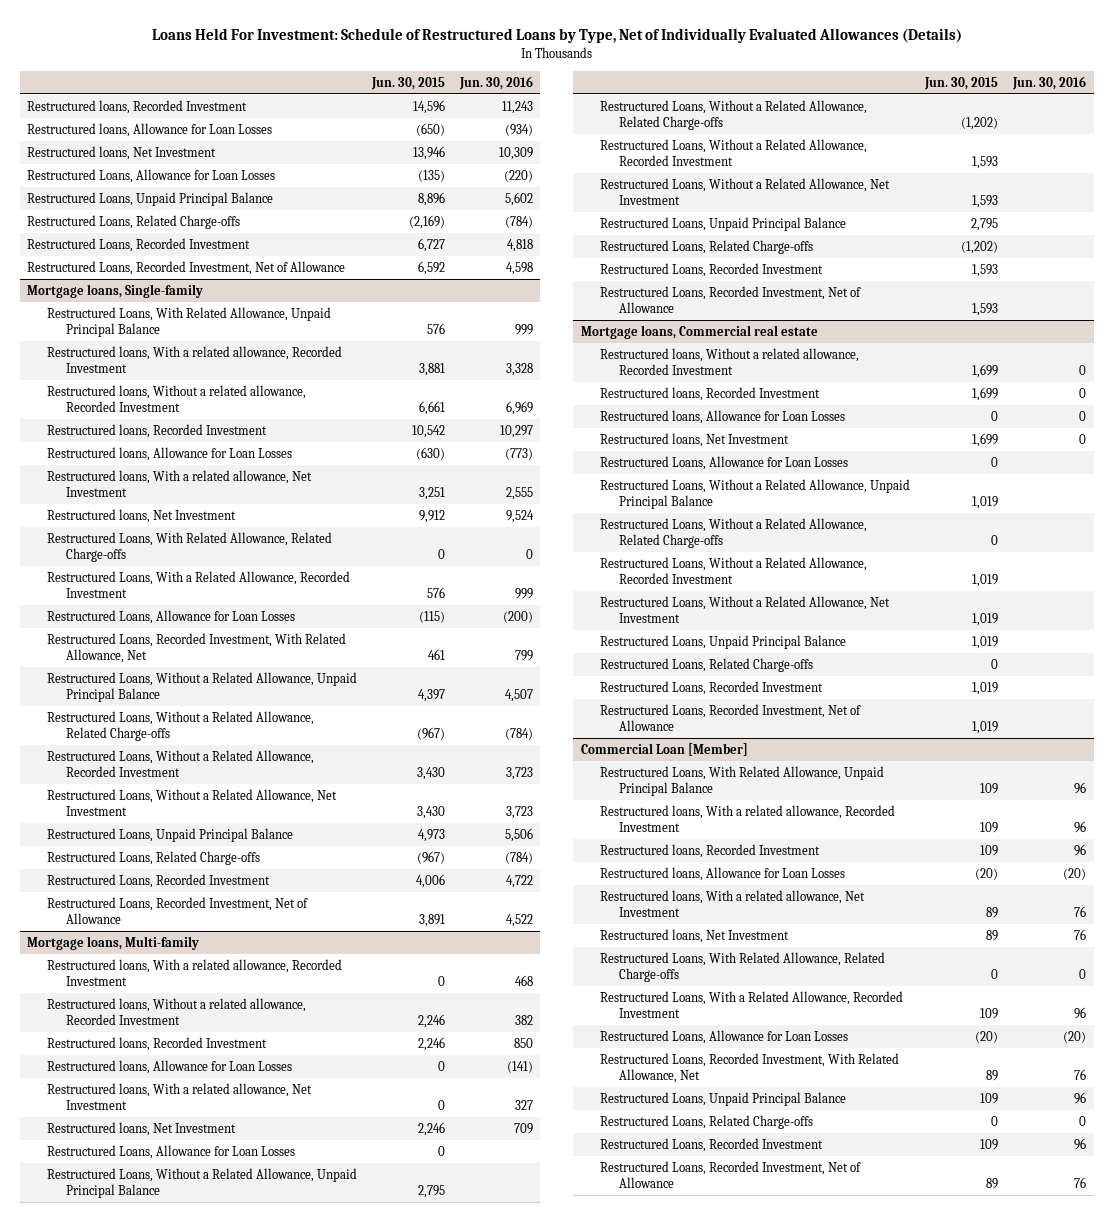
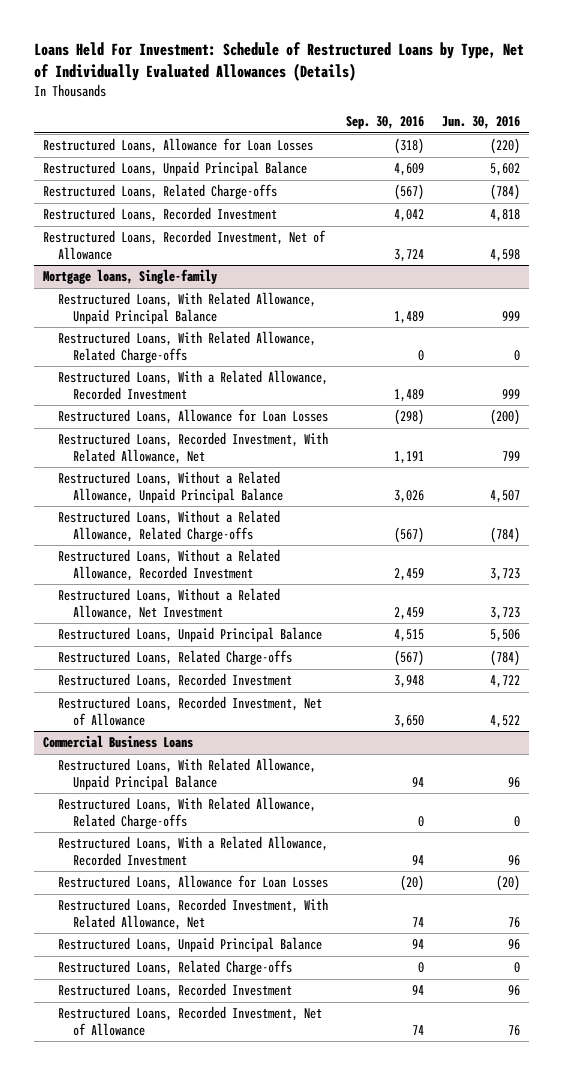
[370,76,445,90] Jun. 30, 2015 -> none
none -> [345,116,424,130] Sep. 30, 2016
[27,99,248,114] Restructured loans, Recorded Investment -> none
[27,122,273,137] Restructured loans, Allowance for Loan Losses -> none
[27,145,217,160] Restructured loans, Net Investment -> none
[46,345,342,373] Restructured loans, With a related allowance, Recorded Investment -> none
[46,384,306,412] Restructured loans, Without a related allowance, Recorded Investment -> none
[46,423,267,438] Restructured loans, Recorded Investment -> none
[46,446,292,461] Restructured loans, Allowance for Loan Losses -> none
[46,469,312,497] Restructured loans, With a related allowance, Net Investment -> none
[46,508,236,523] Restructured loans, Net Investment -> none
[27,935,200,950] Mortgage loans, Multi-family -> none
[46,958,342,986] Restructured loans, With a related allowance, Recorded Investment -> none
[46,997,306,1025] Restructured loans, Without a related allowance, Recorded Investment -> none
[46,1036,267,1051] Restructured loans, Recorded Investment -> none
[46,1059,292,1074] Restructured loans, Allowance for Loan Losses -> none
[46,1082,312,1110] Restructured loans, With a related allowance, Net Investment -> none
[46,1121,236,1136] Restructured loans, Net Investment -> none
[46,1144,295,1159] Restructured Loans, Allowance for Loan Losses -> none
[46,1167,357,1198] Restructured Loans, Without a Related Allowance, Unpaid Principal Balance -> none
[599,99,867,130] Restructured Loans, Without a Related Allowance, Related Charge-offs -> none
[599,138,867,166] Restructured Loans, Without a Related Allowance, Recorded Investment -> none
[599,177,890,205] Restructured Loans, Without a Related Allowance, Net Investment -> none
[599,216,846,231] Restructured Loans, Unpaid Principal Balance -> none
[599,239,813,254] Restructured Loans, Related Charge-offs -> none
[599,262,823,277] Restructured Loans, Recorded Investment -> none
[599,285,861,313] Restructured Loans, Recorded Investment, Net of Allowance -> none
[580,324,818,339] Mortgage loans, Commercial real estate -> none
[599,347,859,375] Restructured loans, Without a related allowance, Recorded Investment -> none
[599,386,820,401] Restructured loans, Recorded Investment -> none
[599,409,845,424] Restructured loans, Allowance for Loan Losses -> none
[599,432,789,447] Restructured loans, Net Investment -> none
[599,455,848,470] Restructured Loans, Allowance for Loan Losses -> none
[599,478,910,509] Restructured Loans, Without a Related Allowance, Unpaid Principal Balance -> none
[599,517,867,548] Restructured Loans, Without a Related Allowance, Related Charge-offs -> none
[599,556,867,584] Restructured Loans, Without a Related Allowance, Recorded Investment -> none
[599,595,890,623] Restructured Loans, Without a Related Allowance, Net Investment -> none
[599,634,846,649] Restructured Loans, Unpaid Principal Balance -> none
[599,657,813,672] Restructured Loans, Related Charge-offs -> none
[599,680,823,695] Restructured Loans, Recorded Investment -> none
[599,703,861,731] Restructured Loans, Recorded Investment, Net of Allowance -> none
[580,742,748,756] Commercial Loan [Member] -> [42,735,193,749] Commercial Business Loans
[599,804,895,832] Restructured loans, With a related allowance, Recorded Investment -> none
[599,843,820,858] Restructured loans, Recorded Investment -> none
[599,866,845,881] Restructured loans, Allowance for Loan Losses -> none
[599,889,865,917] Restructured loans, With a related allowance, Net Investment -> none
[599,928,789,943] Restructured loans, Net Investment -> none

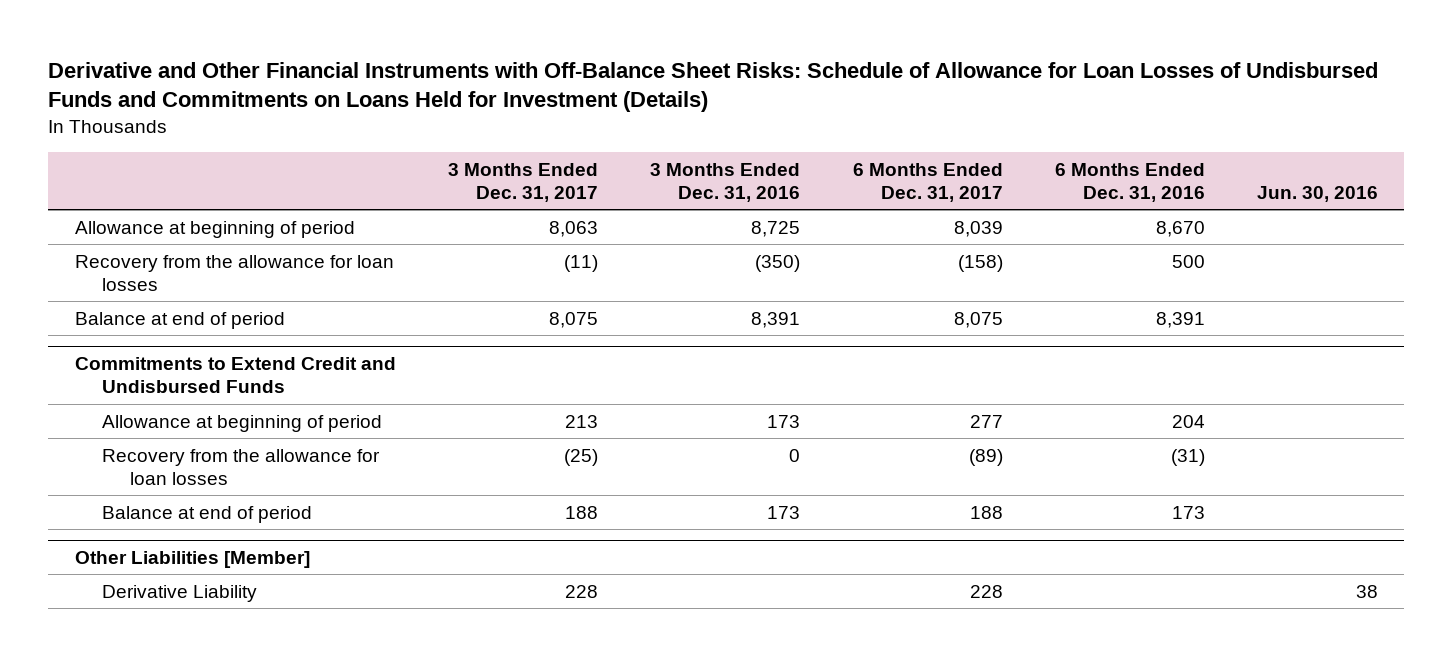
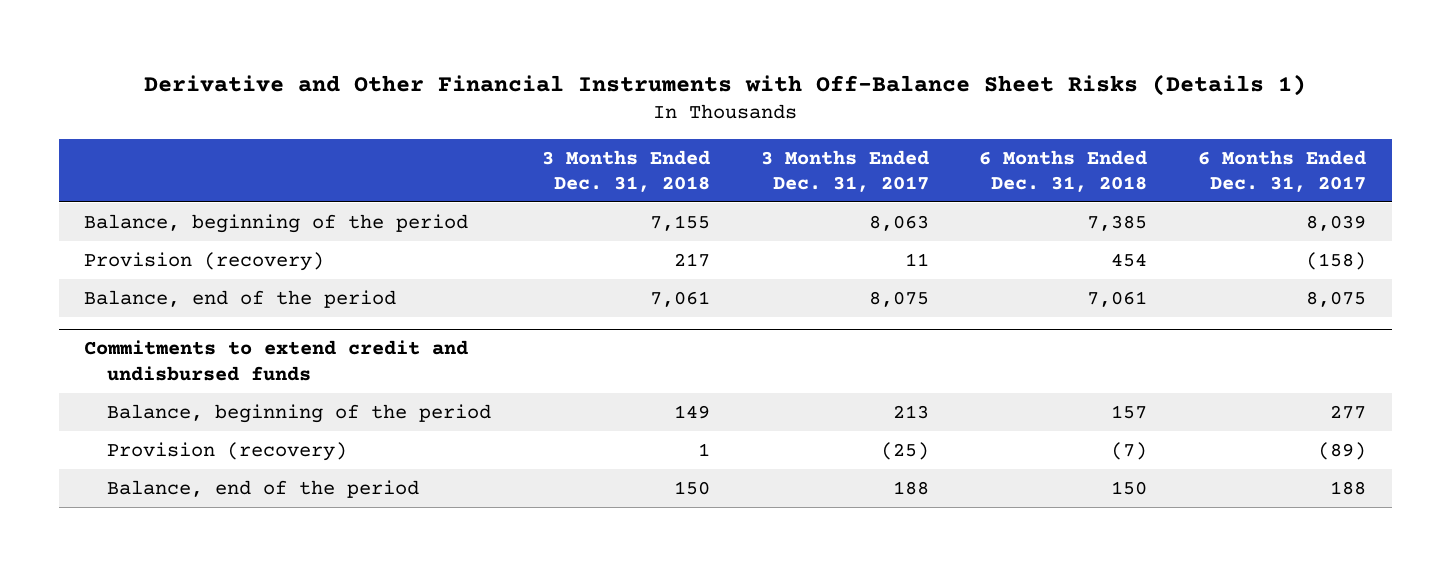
[48,61,1379,113] Derivative and Other Financial Instruments with Off-Balance Sheet Risks: Schedule of Allowance for Loan Losses of Undisbursed Funds and Commitments on Loans Held for Investment (Details) -> [144,73,1307,96] Derivative and Other Financial Instruments with Off-Balance Sheet Risks (Details 1)
[650,162,801,202] 3 Months Ended Dec. 31, 2016 -> none
[1054,162,1205,202] 6 Months Ended Dec. 31, 2016 -> none
[1257,185,1379,202] Jun. 30, 2016 -> none
none -> [541,149,710,192] 3 Months Ended Dec. 31, 2018
none -> [979,149,1148,192] 6 Months Ended Dec. 31, 2018
[74,254,394,291] Recovery from the allowance for loan losses -> none
[74,551,310,569] Other Liabilities [Member] -> none
[102,584,258,602] Derivative Liability -> none
[74,220,355,238] Allowance at beginning of period -> [84,213,469,233] Balance, beginning of the period
none -> [84,251,325,271] Provision (recovery)
[74,311,285,329] Balance at end of period -> [84,289,397,308] Balance, end of the period
[74,357,396,394] Commitments to Extend Credit and Undisbursed Funds -> [84,340,469,381] Commitments to extend credit and undisbursed funds
[102,414,383,432] Allowance at beginning of period -> [107,403,492,423] Balance, beginning of the period
[102,448,381,485] Recovery from the allowance for loan losses -> [107,441,348,461] Provision (recovery)
[102,505,313,523] Balance at end of period -> [107,479,420,498] Balance, end of the period

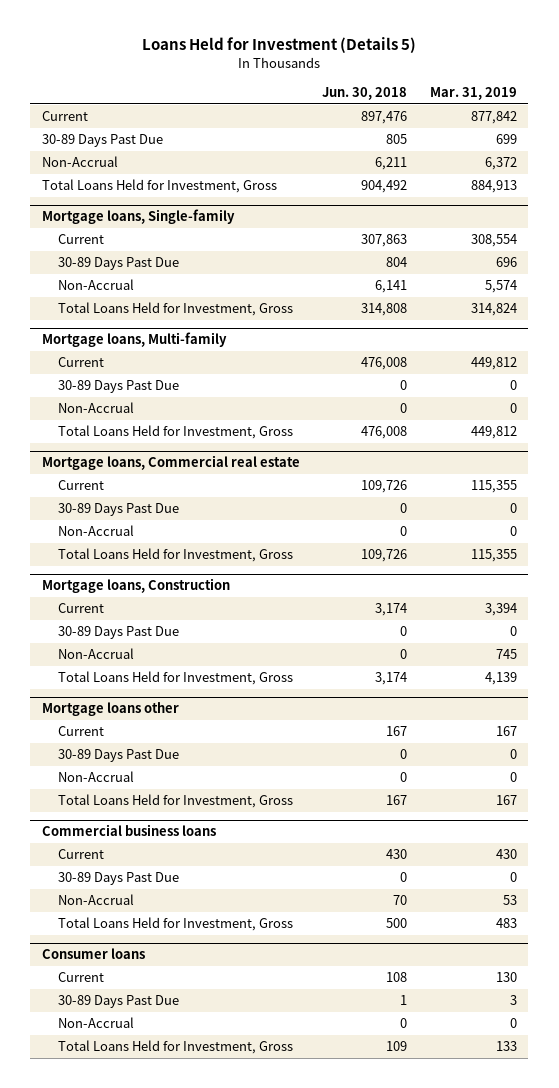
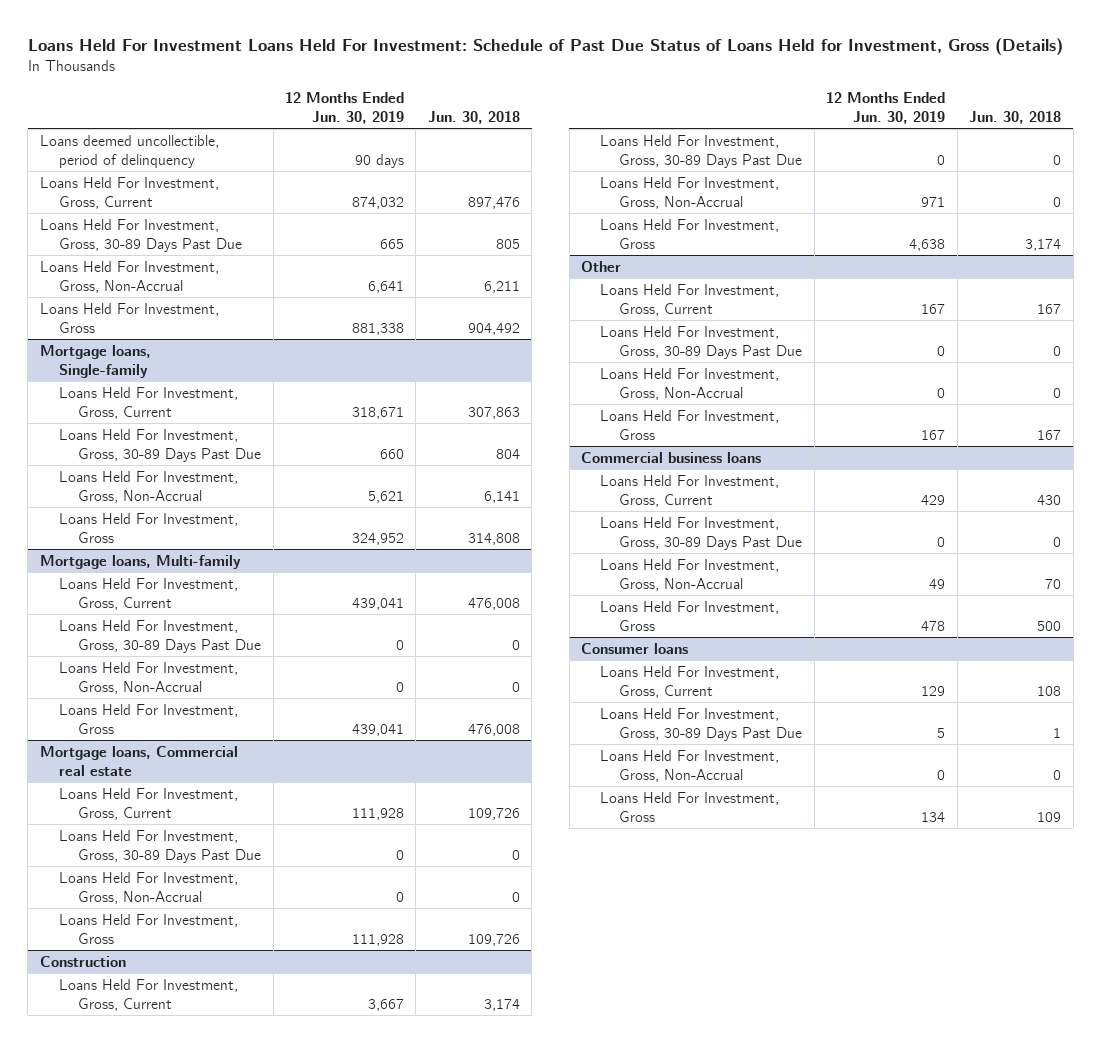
[142,37,417,54] Loans Held for Investment (Details 5) -> [27,38,1063,56] Loans Held For Investment Loans Held For Investment: Schedule of Past Due Status of Loans Held for Investment, Gross (Details)
[429,86,517,100] Mar. 31, 2019 -> none
none -> [285,91,405,124] 12 Months Ended Jun. 30, 2019
none -> [39,134,219,168] Loans deemed uncollectible, period of delinquency
[41,111,88,122] Current -> [39,176,219,209] Loans Held For Investment, Gross, Current
[41,134,163,148] 30-89 Days Past Due -> [39,218,242,252] Loans Held For Investment, Gross, 30-89 Days Past Due
[41,156,118,168] Non-Accrual -> [39,260,219,293] Loans Held For Investment, Gross, Non-Accrual
[41,179,277,194] Total Loans Held for Investment, Gross -> [39,302,219,333] Loans Held For Investment, Gross
[58,234,105,245] Current -> [58,386,238,419] Loans Held For Investment, Gross, Current
[58,257,180,271] 30-89 Days Past Due -> [58,428,262,462] Loans Held For Investment, Gross, 30-89 Days Past Due
[58,279,135,291] Non-Accrual -> [58,470,238,503] Loans Held For Investment, Gross, Non-Accrual
[58,302,294,317] Total Loans Held for Investment, Gross -> [58,512,238,543] Loans Held For Investment, Gross
[58,357,105,368] Current -> [58,577,238,610] Loans Held For Investment, Gross, Current
[58,380,180,394] 30-89 Days Past Due -> [58,619,262,653] Loans Held For Investment, Gross, 30-89 Days Past Due
[58,402,135,414] Non-Accrual -> [58,661,238,694] Loans Held For Investment, Gross, Non-Accrual
[58,425,294,440] Total Loans Held for Investment, Gross -> [58,703,238,734] Loans Held For Investment, Gross
[58,480,105,491] Current -> [58,787,238,820] Loans Held For Investment, Gross, Current
[58,503,180,517] 30-89 Days Past Due -> [58,829,262,863] Loans Held For Investment, Gross, 30-89 Days Past Due
[58,525,135,537] Non-Accrual -> [58,871,238,904] Loans Held For Investment, Gross, Non-Accrual
[58,548,294,563] Total Loans Held for Investment, Gross -> [58,913,238,944] Loans Held For Investment, Gross
[41,578,230,594] Mortgage loans, Construction -> [39,955,126,967] Construction
[58,603,105,614] Current -> [58,978,238,1011] Loans Held For Investment, Gross, Current
[58,626,180,640] 30-89 Days Past Due -> [600,134,803,168] Loans Held For Investment, Gross, 30-89 Days Past Due
[58,648,135,660] Non-Accrual -> [600,176,780,209] Loans Held For Investment, Gross, Non-Accrual
[58,671,294,686] Total Loans Held for Investment, Gross -> [600,218,780,249] Loans Held For Investment, Gross
[41,702,179,717] Mortgage loans other -> [581,260,622,272] Other
[58,726,105,737] Current -> [600,283,780,316] Loans Held For Investment, Gross, Current
[58,749,180,763] 30-89 Days Past Due -> [600,325,803,359] Loans Held For Investment, Gross, 30-89 Days Past Due
[58,771,135,783] Non-Accrual -> [600,367,780,400] Loans Held For Investment, Gross, Non-Accrual
[58,794,294,809] Total Loans Held for Investment, Gross -> [600,409,780,440] Loans Held For Investment, Gross
[58,849,105,860] Current -> [600,474,780,507] Loans Held For Investment, Gross, Current
[58,872,180,886] 30-89 Days Past Due -> [600,516,803,550] Loans Held For Investment, Gross, 30-89 Days Past Due
[58,894,135,906] Non-Accrual -> [600,558,780,591] Loans Held For Investment, Gross, Non-Accrual
[58,917,294,932] Total Loans Held for Investment, Gross -> [600,600,780,631] Loans Held For Investment, Gross
[58,972,105,983] Current -> [600,665,780,698] Loans Held For Investment, Gross, Current
[58,995,180,1009] 30-89 Days Past Due -> [600,707,803,741] Loans Held For Investment, Gross, 30-89 Days Past Due
[58,1017,135,1029] Non-Accrual -> [600,749,780,782] Loans Held For Investment, Gross, Non-Accrual
[58,1040,294,1055] Total Loans Held for Investment, Gross -> [600,791,780,822] Loans Held For Investment, Gross

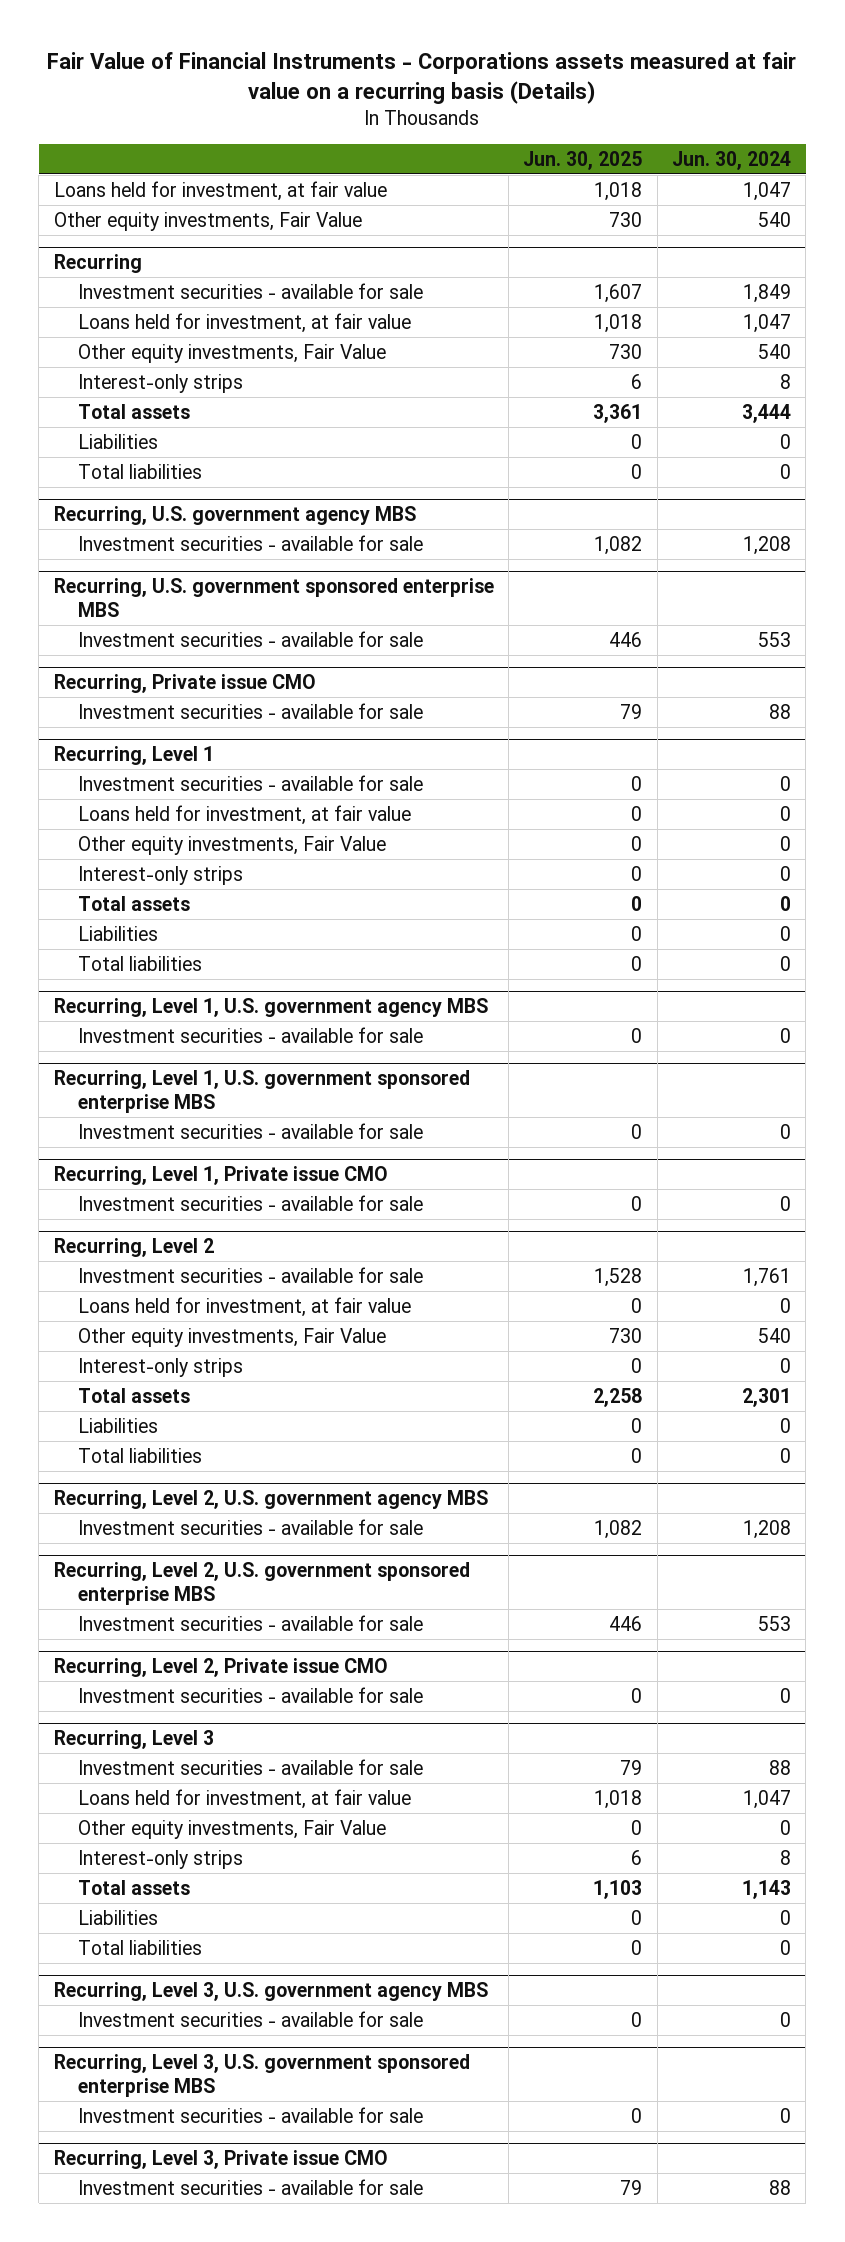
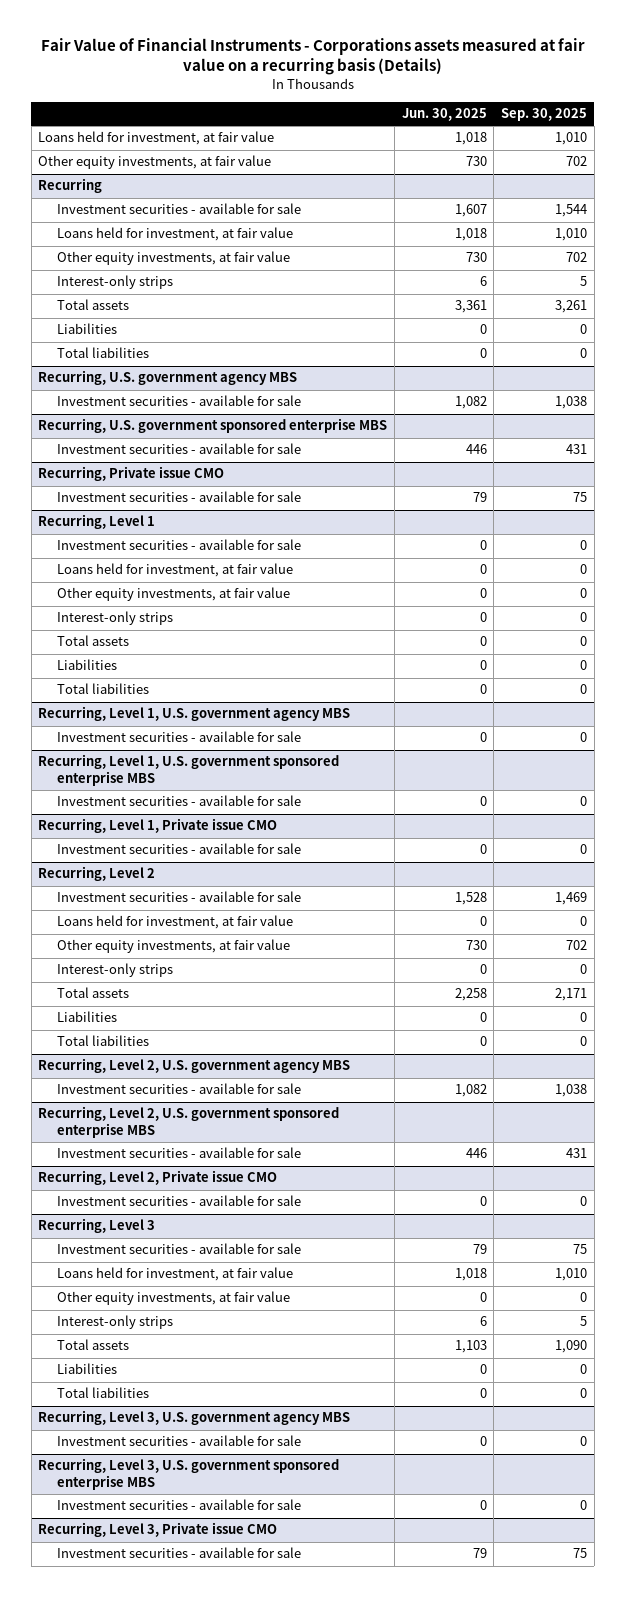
[671,150,791,170] Jun. 30, 2024 -> none
none -> [501,108,588,122] Sep. 30, 2025
[53,211,362,231] Other equity investments, Fair Value -> [38,155,272,170] Other equity investments, at fair value
[78,343,387,363] Other equity investments, Fair Value -> [56,251,290,266] Other equity investments, at fair value
[78,835,387,855] Other equity investments, Fair Value -> [56,587,290,602] Other equity investments, at fair value
[78,1327,387,1347] Other equity investments, Fair Value -> [56,939,290,954] Other equity investments, at fair value
[78,1819,387,1839] Other equity investments, Fair Value -> [56,1291,290,1306] Other equity investments, at fair value

